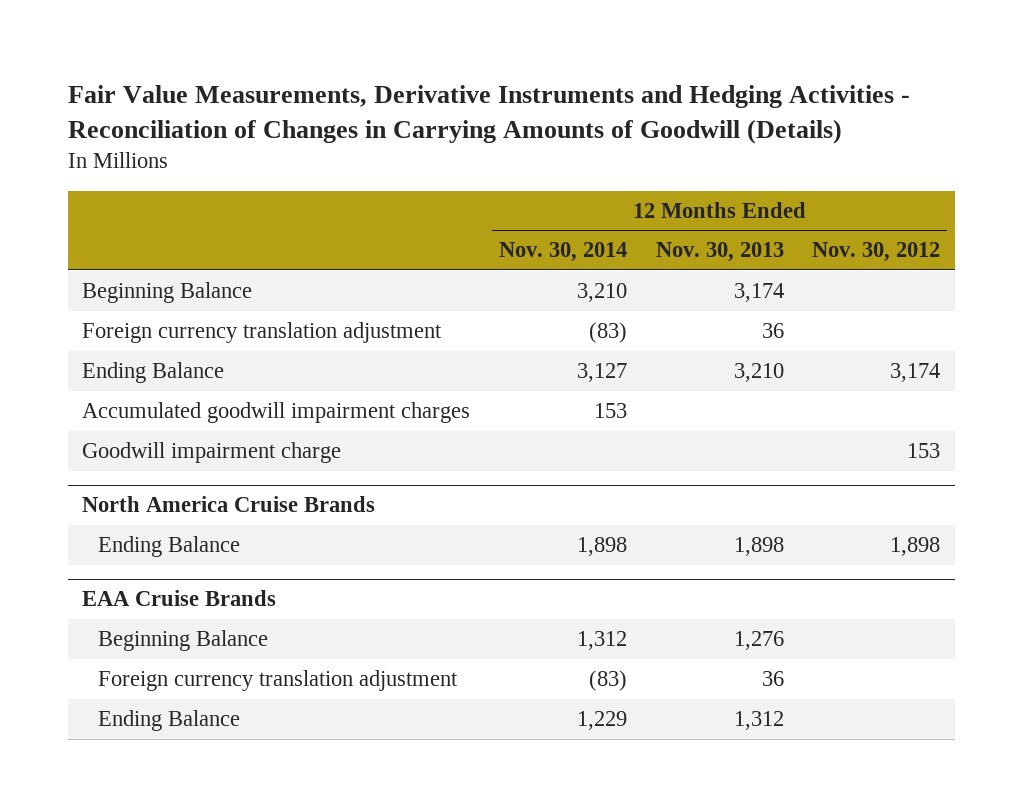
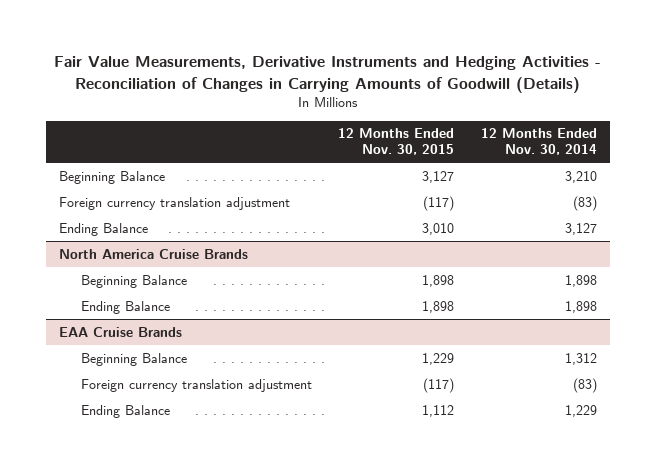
[655,242,784,263] Nov. 30, 2013 -> none
[812,242,941,263] Nov. 30, 2012 -> none
none -> [338,128,455,155] 12 Months Ended Nov. 30, 2015
[82,402,471,424] Accumulated goodwill impairment charges -> none
[82,442,342,464] Goodwill impairment charge -> none
none -> [81,274,188,288] Beginning Balance

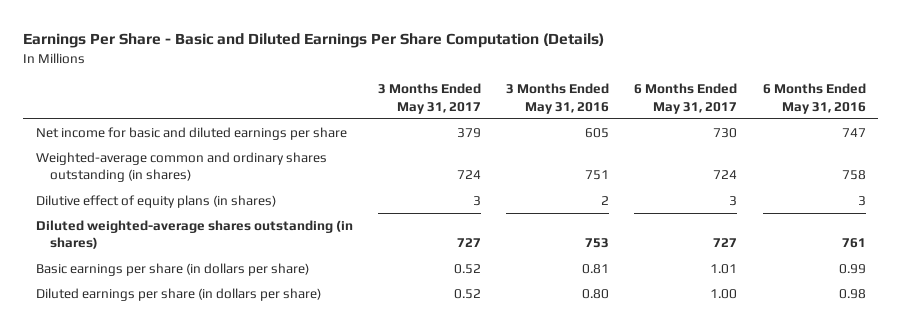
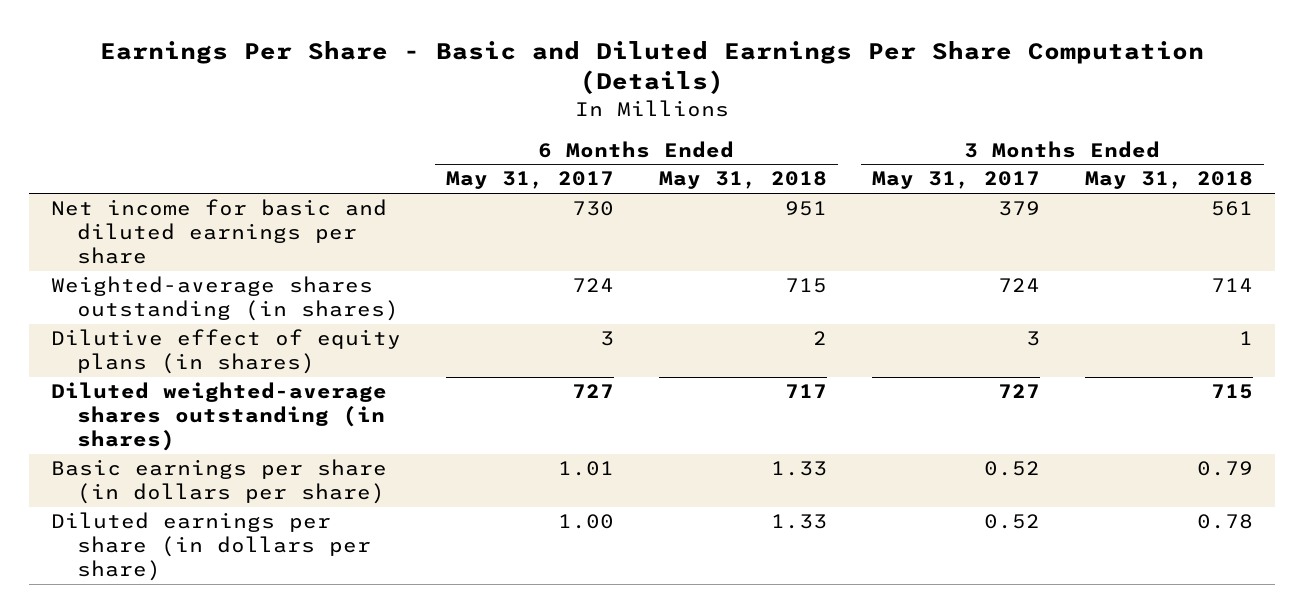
[506,83,610,114] 3 Months Ended May 31, 2016 -> none
[762,83,866,114] 6 Months Ended May 31, 2016 -> none
none -> [658,171,827,190] May 31, 2018
none -> [1084,171,1253,190] May 31, 2018
[35,151,327,183] Weighted-average common and ordinary shares outstanding (in shares) -> [51,276,399,322] Weighted-average shares outstanding (in shares)

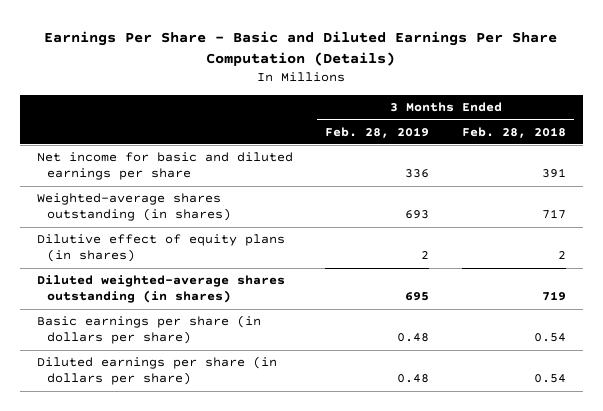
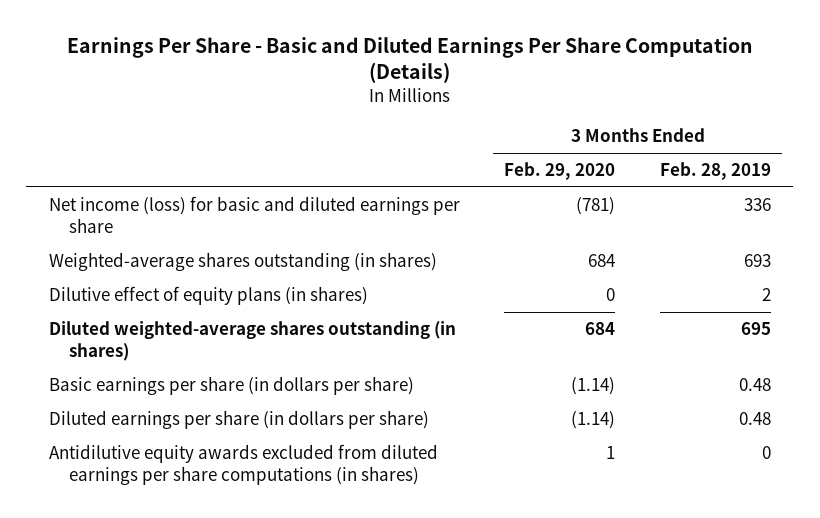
[462,126,567,138] Feb. 28, 2018 -> none
none -> [504,162,616,181] Feb. 29, 2020
[36,152,293,181] Net income for basic and diluted earnings per share -> [48,196,460,233] Net income (loss) for basic and diluted earnings per share
none -> [48,444,438,485] Antidilutive equity awards excluded from diluted earnings per share computations (in shares)

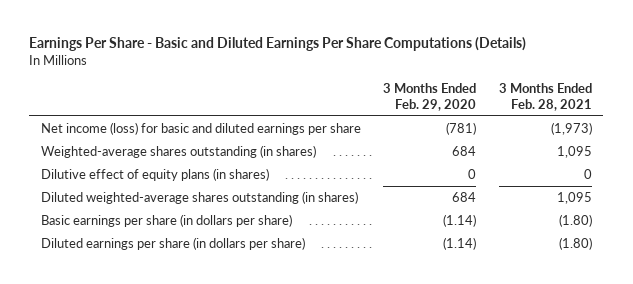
[66,36,753,84] Earnings Per Share - Basic and Diluted Earnings Per Share Computation (Details) -> [29,37,527,52] Earnings Per Share - Basic and Diluted Earnings Per Share Computations (Details)
[659,162,771,181] Feb. 28, 2019 -> none
none -> [499,83,593,111] 3 Months Ended Feb. 28, 2021
[48,444,438,485] Antidilutive equity awards excluded from diluted earnings per share computations (in shares) -> none

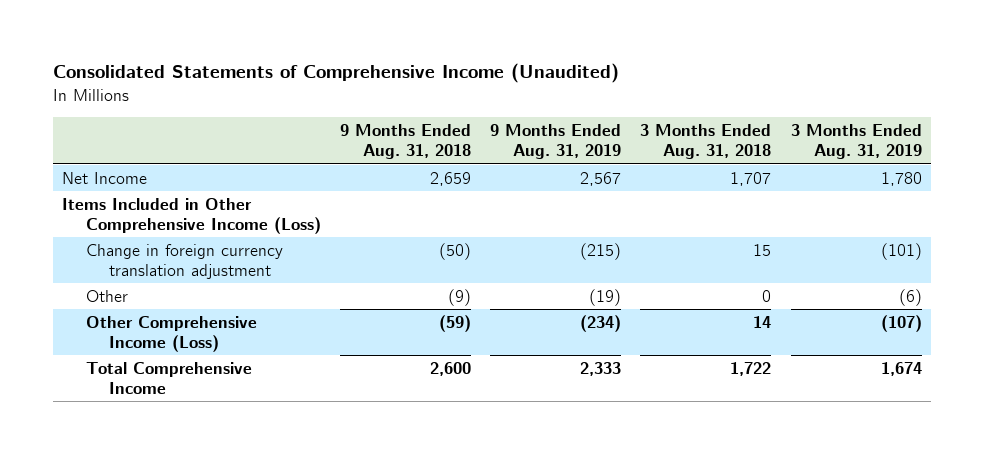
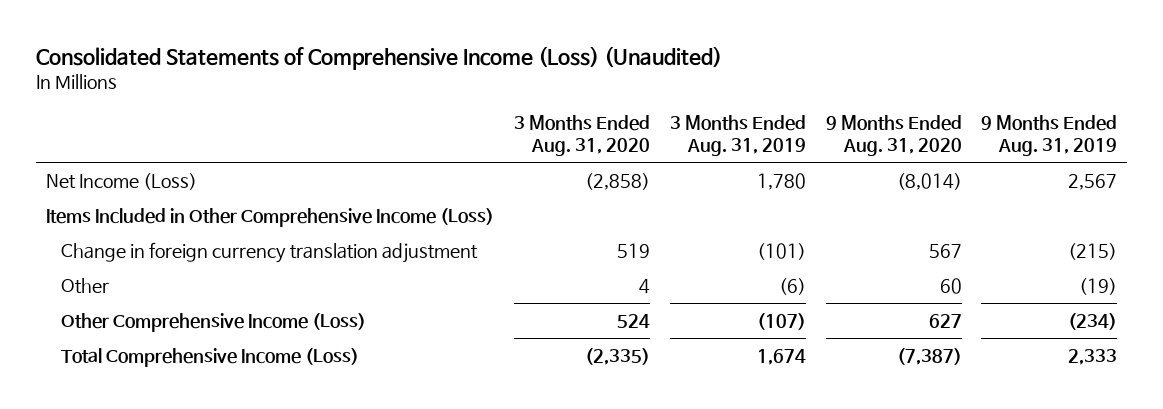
[52,63,619,84] Consolidated Statements of Comprehensive Income (Unaudited) -> [36,45,723,70] Consolidated Statements of Comprehensive Income (Loss) (Unaudited)
[339,123,471,160] 9 Months Ended Aug. 31, 2018 -> none
[640,123,772,160] 3 Months Ended Aug. 31, 2018 -> none
none -> [513,115,650,157] 3 Months Ended Aug. 31, 2020
none -> [825,115,962,157] 9 Months Ended Aug. 31, 2020
[62,171,148,184] Net Income -> [46,173,198,191] Net Income (Loss)
[85,361,252,395] Total Comprehensive Income -> [61,348,360,368] Total Comprehensive Income (Loss)

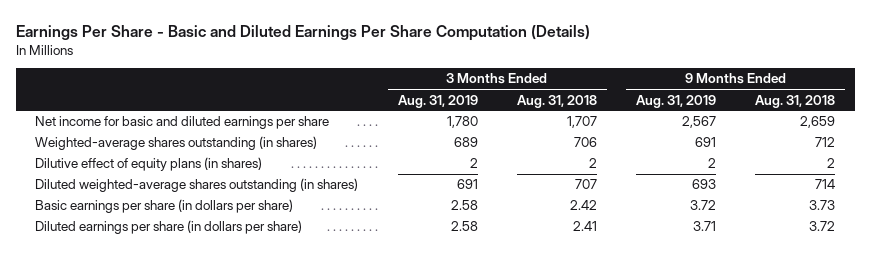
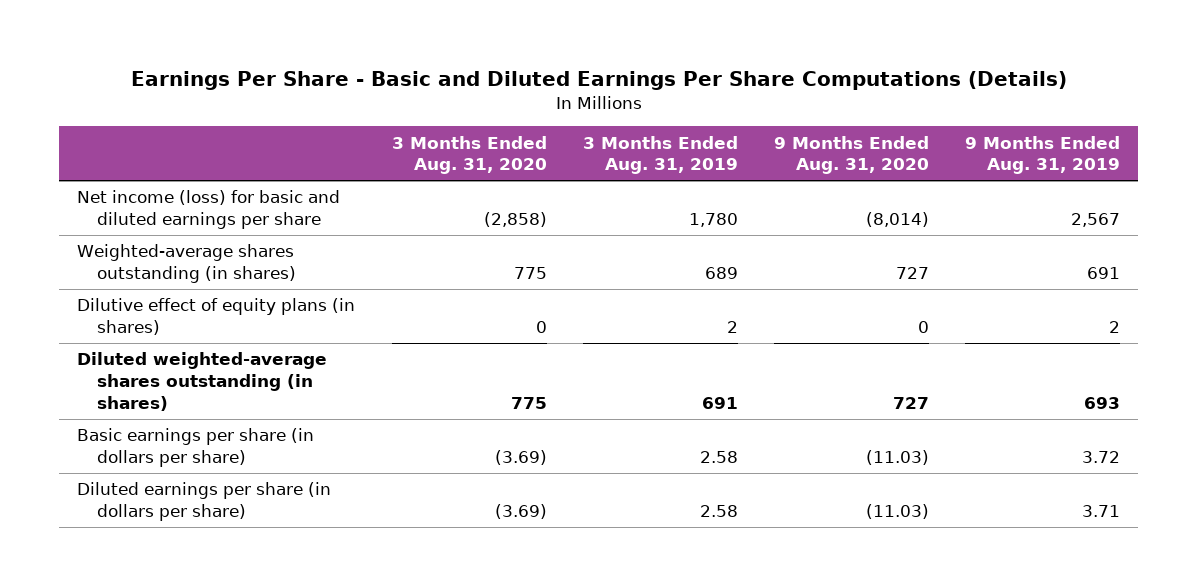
[15,24,590,41] Earnings Per Share - Basic and Diluted Earnings Per Share Computation (Details) -> [130,70,1067,90] Earnings Per Share - Basic and Diluted Earnings Per Share Computations (Details)
[516,94,597,108] Aug. 31, 2018 -> none
[755,94,836,108] Aug. 31, 2018 -> none
none -> [391,135,547,175] 3 Months Ended Aug. 31, 2020
none -> [773,135,929,175] 9 Months Ended Aug. 31, 2020
[35,116,330,130] Net income for basic and diluted earnings per share -> [77,190,341,230] Net income (loss) for basic and diluted earnings per share

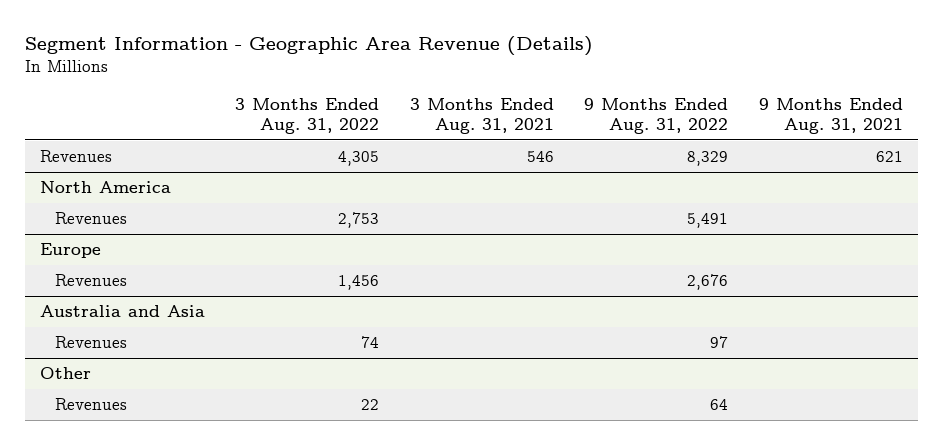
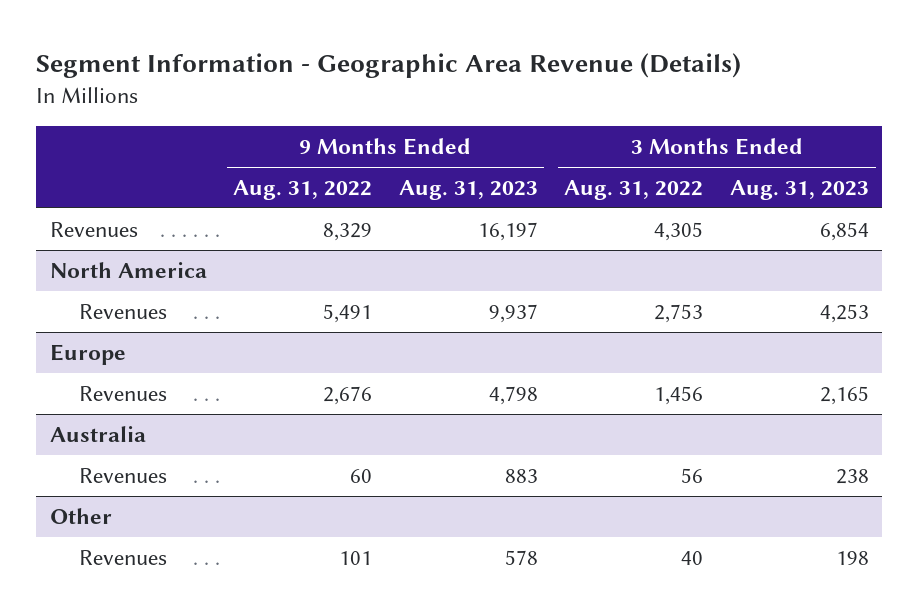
[409,97,554,135] 3 Months Ended Aug. 31, 2021 -> none
[758,97,903,135] 9 Months Ended Aug. 31, 2021 -> none
none -> [398,179,538,200] Aug. 31, 2023
none -> [729,179,869,200] Aug. 31, 2023
[39,305,205,318] Australia and Asia -> none
none -> [49,425,146,442] Australia
[361,336,380,349] 74 -> [681,467,704,483] 56
[710,336,729,349] 97 -> [350,468,373,483] 60
[361,399,380,411] 22 -> [681,550,704,565] 40
[710,399,729,411] 64 -> [339,550,373,565] 101

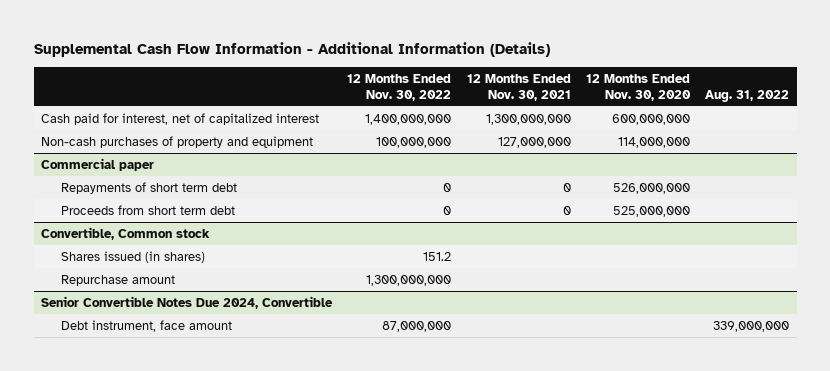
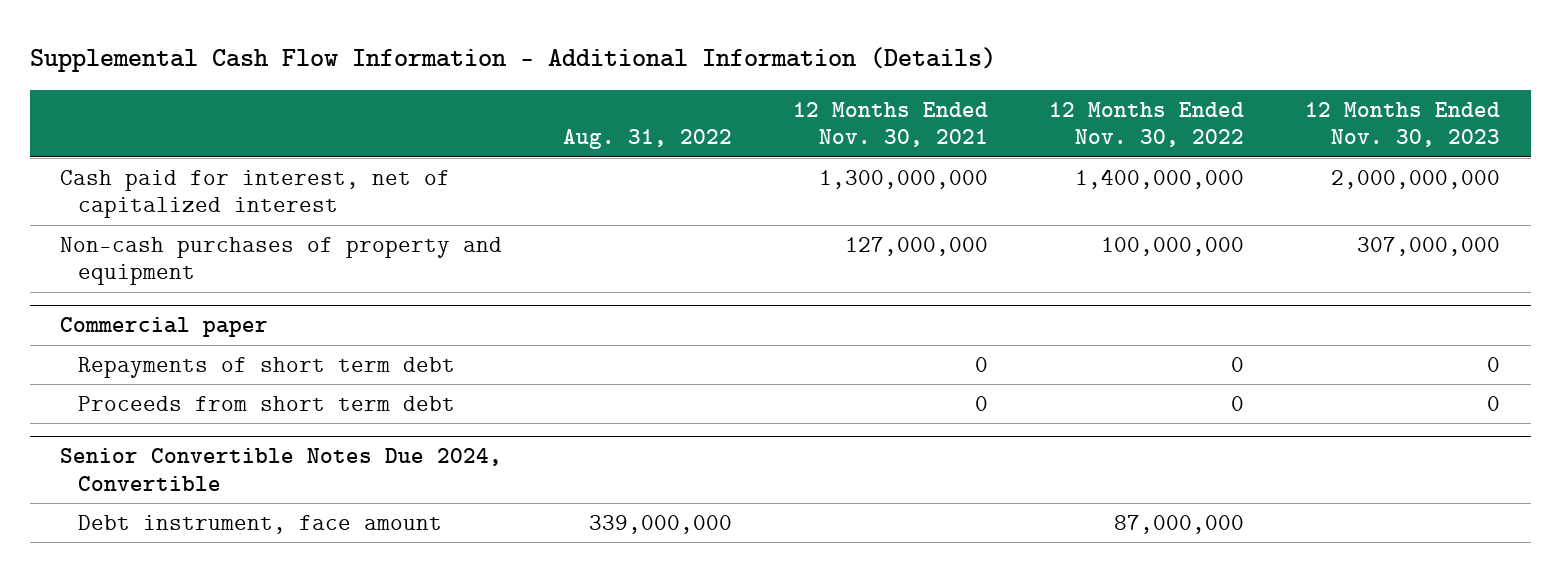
[585,73,691,101] 12 Months Ended Nov. 30, 2020 -> none
none -> [1305,101,1501,148] 12 Months Ended Nov. 30, 2023
[41,226,211,240] Convertible, Common stock -> none
[60,250,205,263] Shares issued (in shares) -> none
[60,274,175,286] Repurchase amount -> none

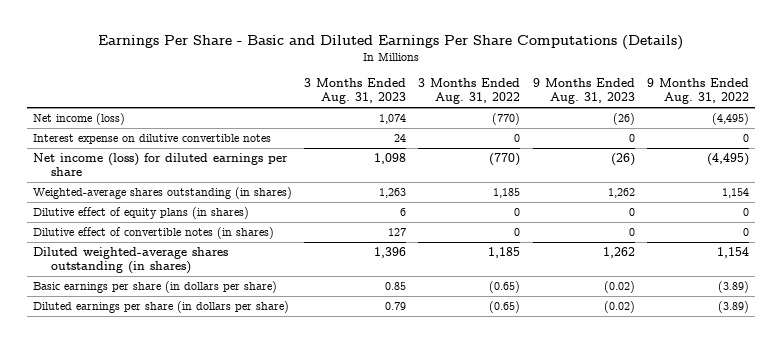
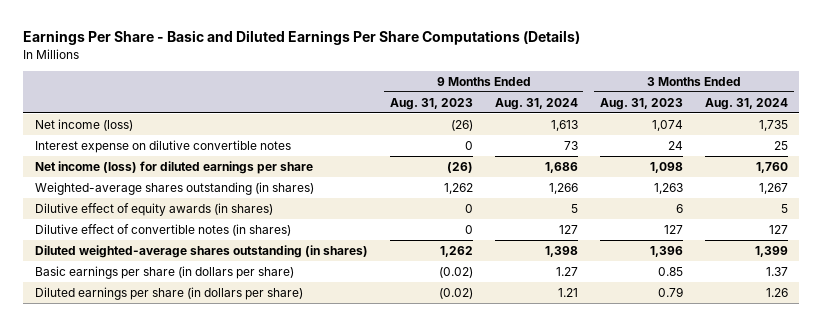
[418,78,521,105] 3 Months Ended Aug. 31, 2022 -> none
[647,78,750,105] 9 Months Ended Aug. 31, 2022 -> none
none -> [494,97,578,110] Aug. 31, 2024
none -> [705,97,789,110] Aug. 31, 2024
[32,207,249,220] Dilutive effect of equity plans (in shares) -> [34,202,273,216] Dilutive effect of equity awards (in shares)

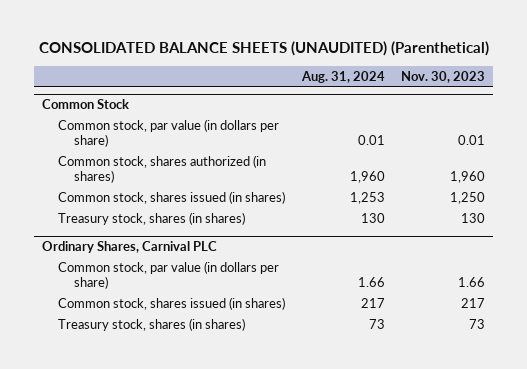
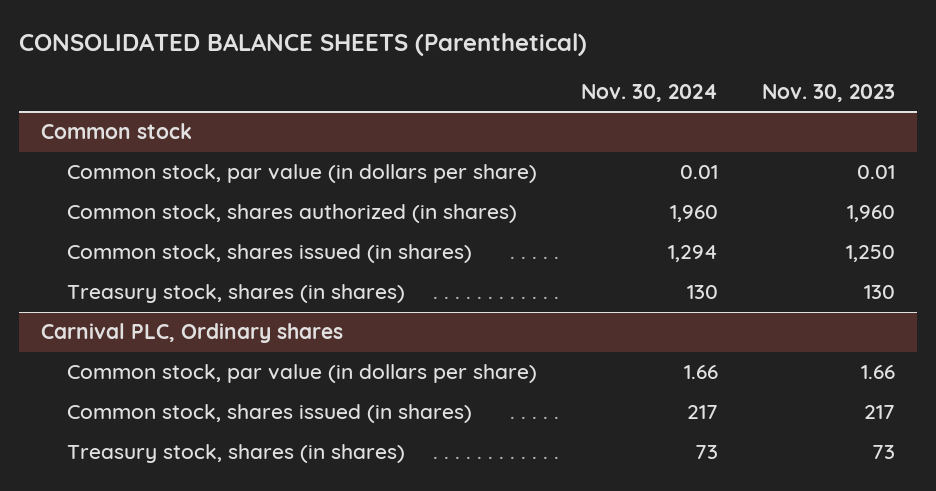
[38,41,489,57] CONSOLIDATED BALANCE SHEETS (UNAUDITED) (Parenthetical) -> [18,33,587,57] CONSOLIDATED BALANCE SHEETS (Parenthetical)
[300,70,385,83] Aug. 31, 2024 -> none
none -> [580,83,718,102] Nov. 30, 2024
[41,99,129,110] Common Stock -> [40,123,192,140] Common stock
[41,241,217,254] Ordinary Shares, Carnival PLC -> [40,323,343,344] Carnival PLC, Ordinary shares

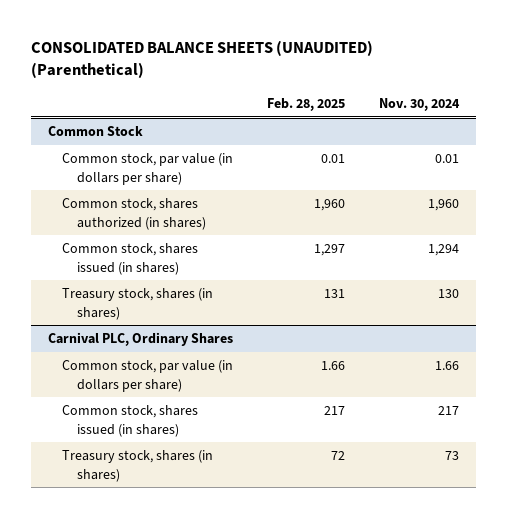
[18,33,587,57] CONSOLIDATED BALANCE SHEETS (Parenthetical) -> [31,40,374,79] CONSOLIDATED BALANCE SHEETS (UNAUDITED) (Parenthetical)
[761,83,895,102] Nov. 30, 2023 -> none
none -> [267,97,346,111] Feb. 28, 2025
[40,123,192,140] Common stock -> [48,126,144,137] Common Stock
[40,323,343,344] Carnival PLC, Ordinary shares -> [48,332,234,347] Carnival PLC, Ordinary Shares

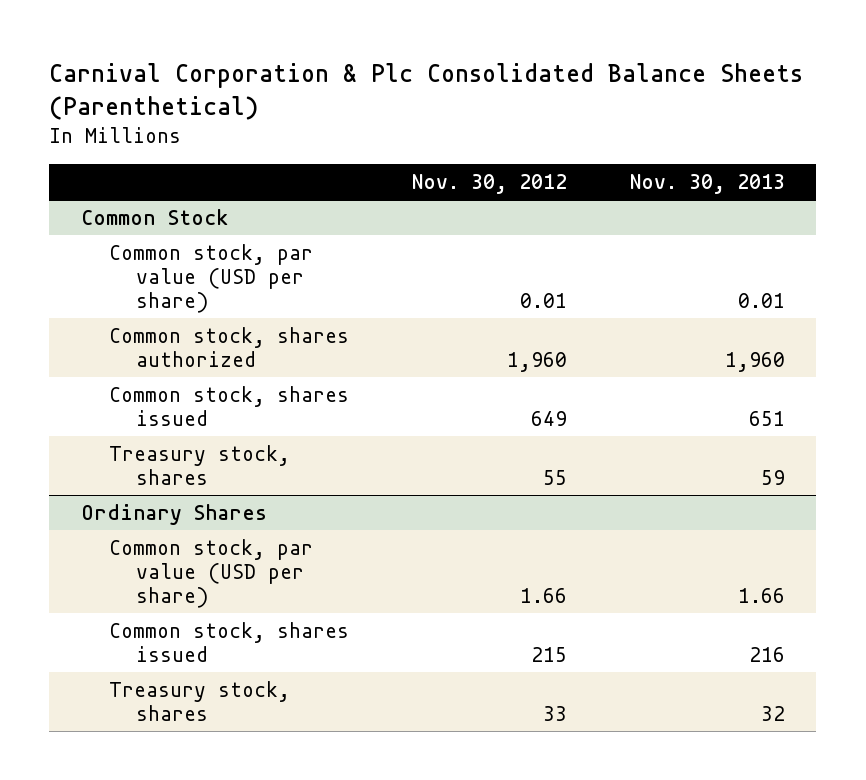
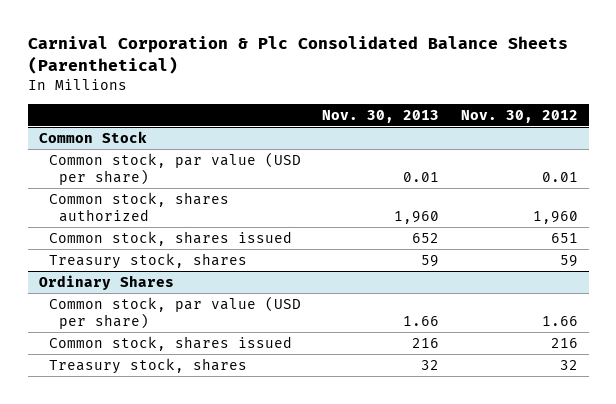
[530,410,567,426] 649 -> [550,232,578,243] 651
[748,410,785,426] 651 -> [412,232,440,243] 652
[542,469,567,485] 55 -> [559,254,578,267] 59
[530,646,567,662] 215 -> [550,337,578,348] 216
[542,705,567,721] 33 -> [559,359,578,370] 32

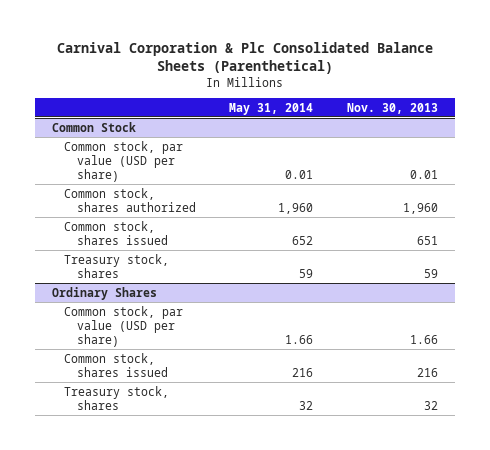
[460,109,578,123] Nov. 30, 2012 -> none
none -> [229,102,314,115] May 31, 2014
[412,232,440,243] 652 -> [417,235,439,245] 651

